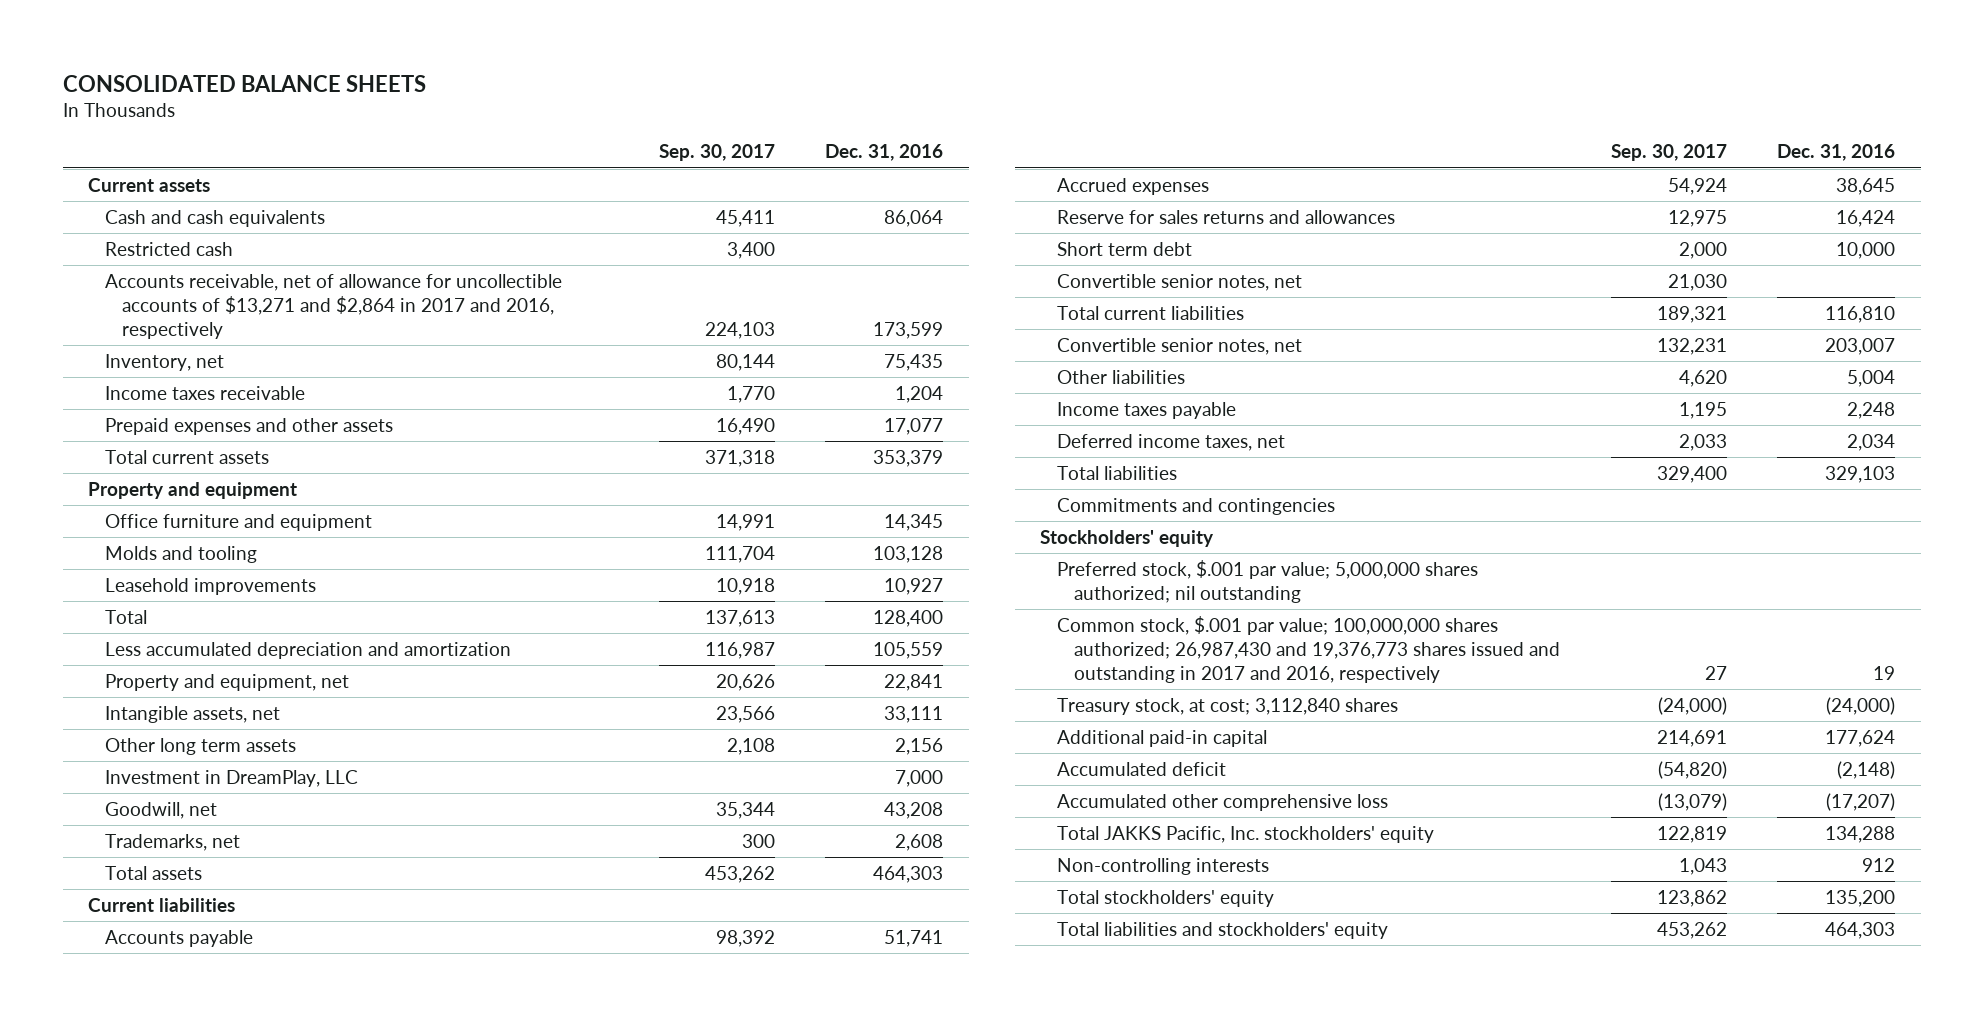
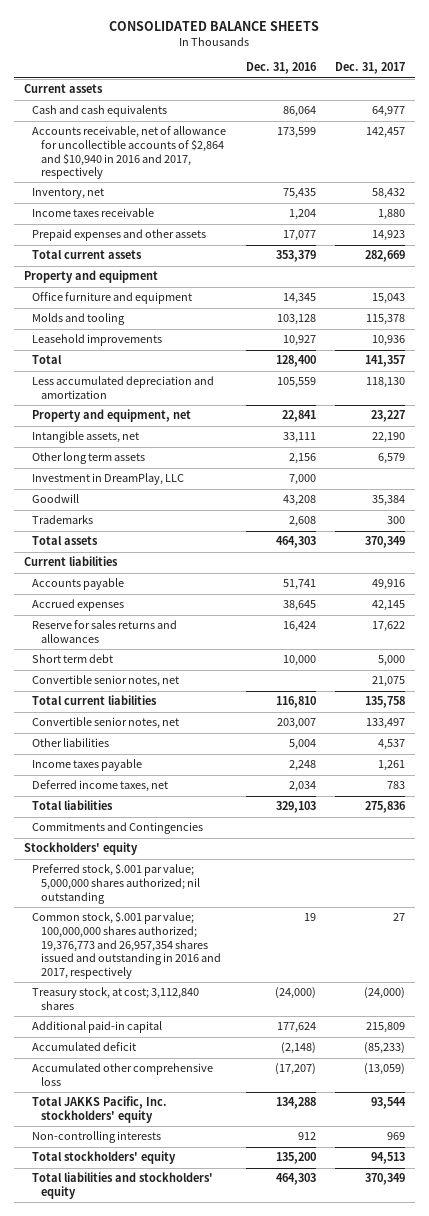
[658,144,775,162] Sep. 30, 2017 -> none
none -> [334,62,405,75] Dec. 31, 2017
[105,241,234,256] Restricted cash -> none
[105,273,563,339] Accounts receivable, net of allowance for uncollectible accounts of $13,271 and $2,864 in 2017 and 2016, respectively -> [32,126,227,180] Accounts receivable, net of allowance for uncollectible accounts of $2,864 and $10,940 in 2016 and 2017, respectively
[105,801,218,819] Goodwill, net -> [32,494,80,504] Goodwill
[105,833,241,851] Trademarks, net -> [32,515,94,525] Trademarks
[1057,497,1336,515] Commitments and contingencies -> [32,822,204,835] Commitments and Contingencies
[1057,615,1561,683] Common stock, $.001 par value; 100,000,000 shares authorized; 26,987,430 and 19,376,773 shares issued and outstanding in 2017 and 2016, respectively -> [32,911,221,979] Common stock, $.001 par value; 100,000,000 shares authorized; 19,376,773 and 26,957,354 shares issued and outstanding in 2016 and 2017, respectively

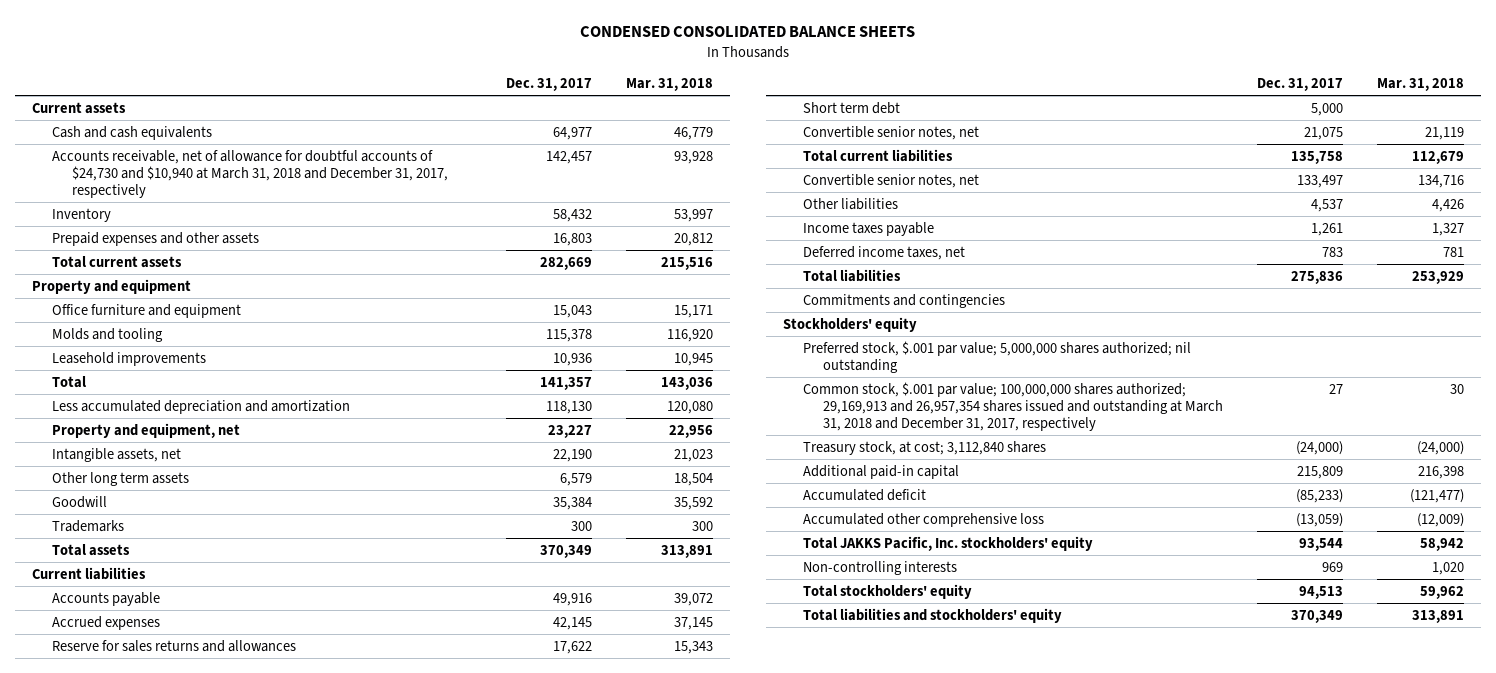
[109,21,320,32] CONSOLIDATED BALANCE SHEETS -> [580,26,916,38] CONDENSED CONSOLIDATED BALANCE SHEETS
[245,62,317,75] Dec. 31, 2016 -> none
none -> [626,77,714,91] Mar. 31, 2018
[32,208,155,218] Income taxes receivable -> none
[32,126,227,180] Accounts receivable, net of allowance for uncollectible accounts of $2,864 and $10,940 in 2016 and 2017, respectively -> [52,149,449,198] Accounts receivable, net of allowance for doubtful accounts of $24,730 and $10,940 at March 31, 2018 and December 31, 2017, respectively
[32,188,105,200] Inventory, net -> [52,207,112,222] Inventory
[371,230,405,242] 14,923 -> [553,232,593,246] 16,803
[32,473,185,486] Investment in DreamPlay, LLC -> none
[32,822,204,835] Commitments and Contingencies -> [803,293,1006,308] Commitments and contingencies
[32,911,221,979] Common stock, $.001 par value; 100,000,000 shares authorized; 19,376,773 and 26,957,354 shares issued and outstanding in 2016 and 2017, respectively -> [803,381,1224,431] Common stock, $.001 par value; 100,000,000 shares authorized; 29,169,913 and 26,957,354 shares issued and outstanding at March 31, 2018 and December 31, 2017, respectively

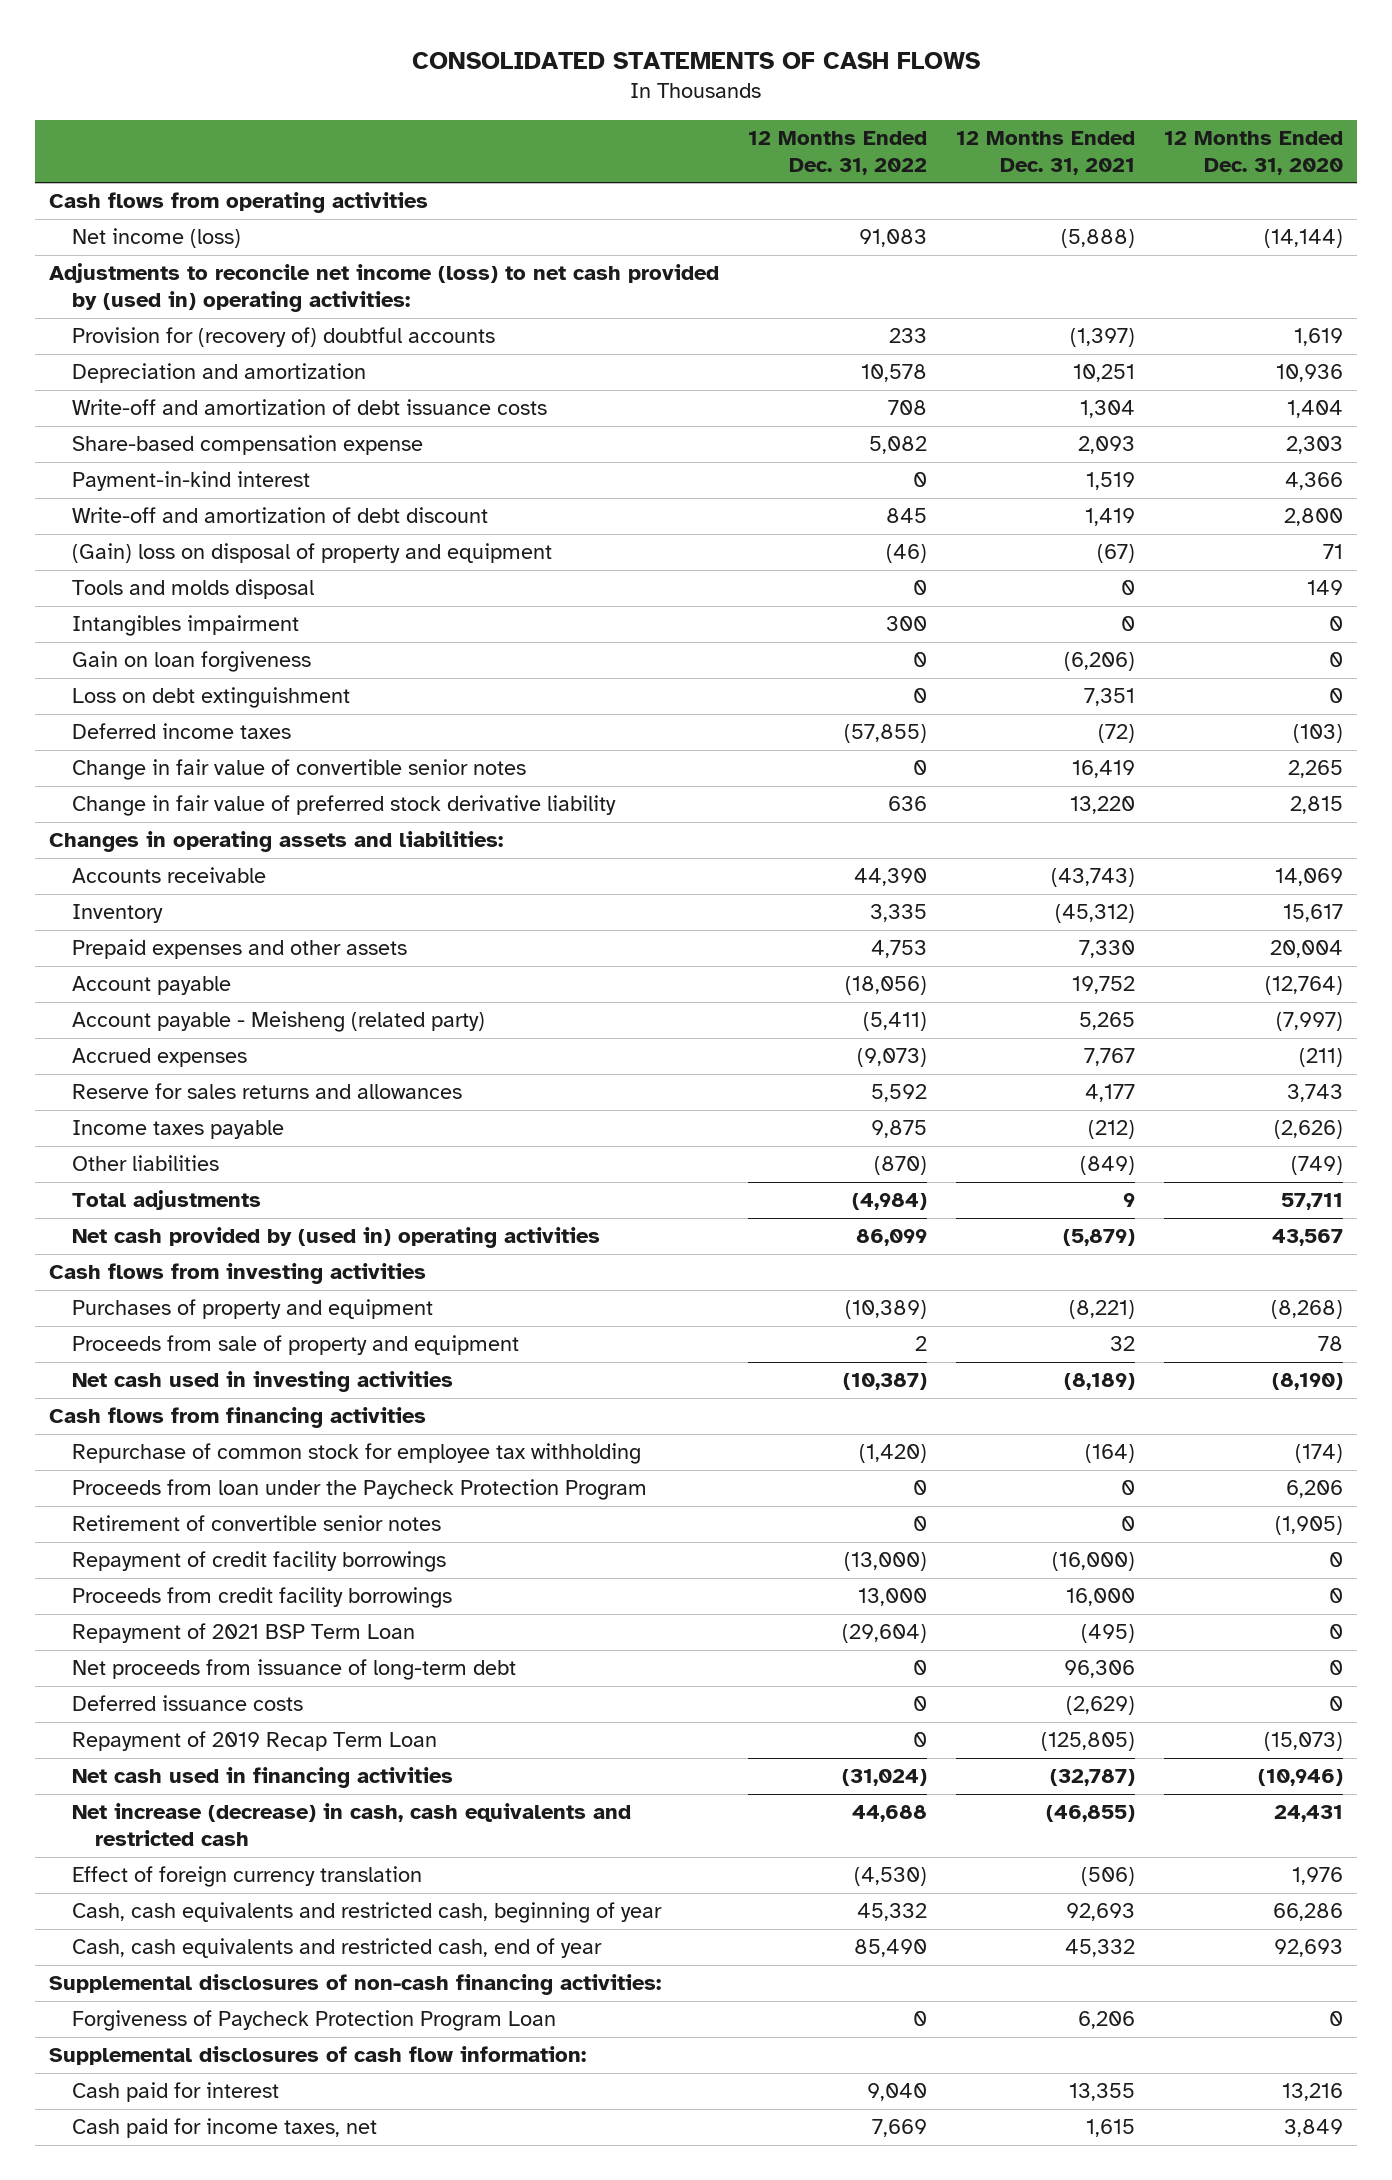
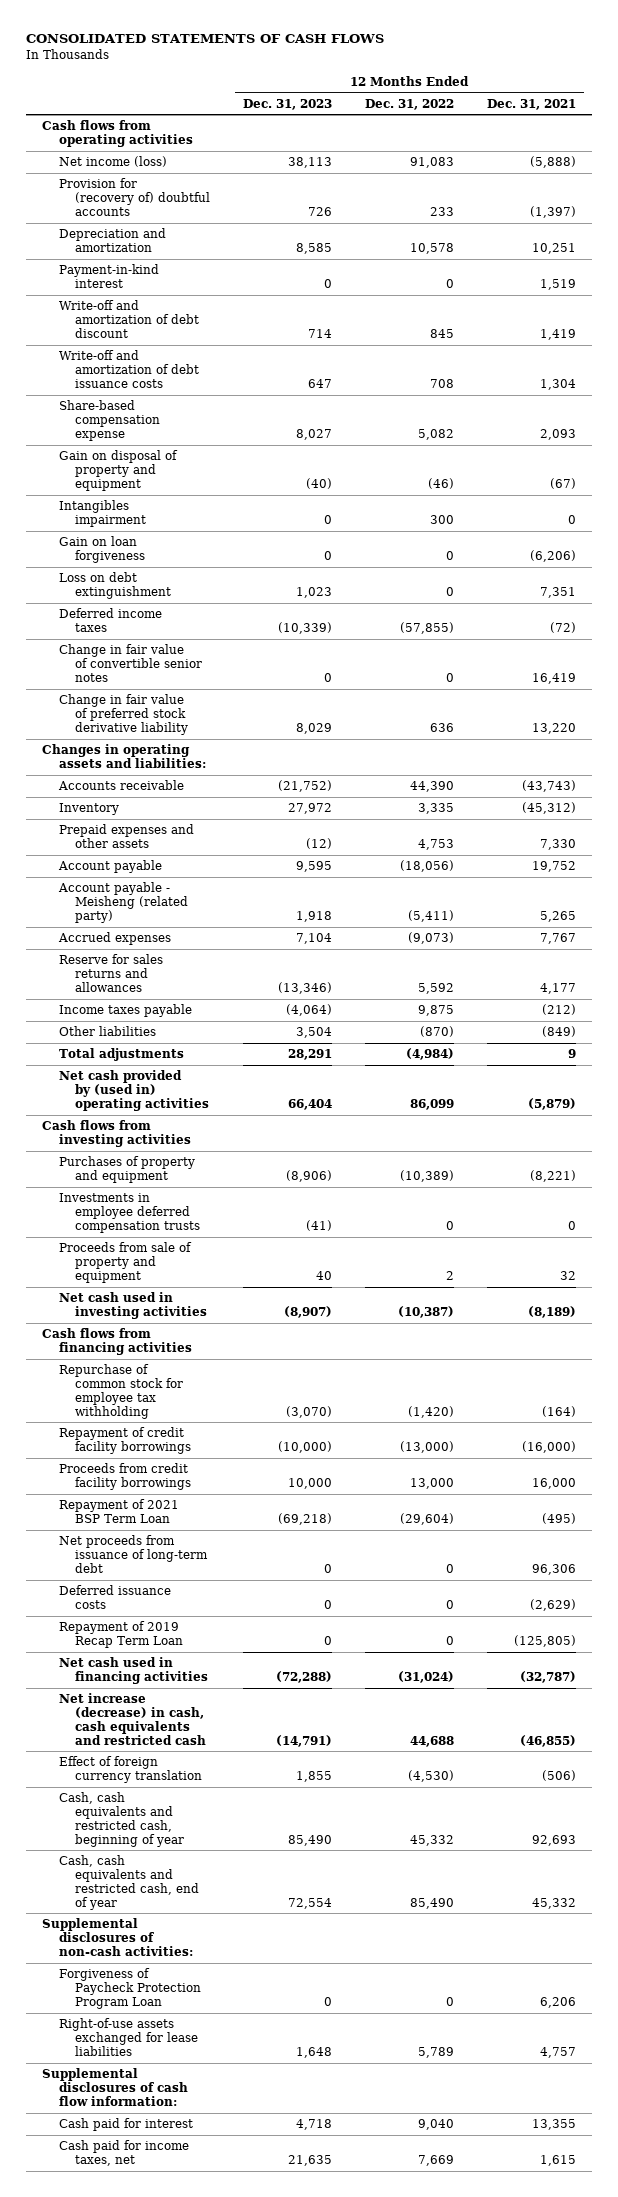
[1163,131,1343,175] 12 Months Ended Dec. 31, 2020 -> none
none -> [243,98,333,110] Dec. 31, 2023
[49,263,720,312] Adjustments to reconcile net income (loss) to net cash provided by (used in) operating activities: -> none
[72,579,315,600] Tools and molds disposal -> none
[72,399,548,416] Write-off and amortization of debt issuance costs -> [58,350,200,388] Write-off and amortization of debt issuance costs
[72,435,424,456] Share-based compensation expense -> [58,400,161,441] Share-based compensation expense
[72,543,553,564] (Gain) loss on disposal of property and equipment -> [58,450,178,491] Gain on disposal of property and equipment
none -> [58,1193,201,1233] Investments in employee deferred compensation trusts
[72,1479,648,1501] Proceeds from loan under the Paycheck Protection Program -> none
[72,1515,442,1532] Retirement of convertible senior notes -> none
[49,1974,662,1996] Supplemental disclosures of non-cash financing activities: -> [41,1918,193,1956] Supplemental disclosures of non-cash activities:
none -> [58,2018,199,2056] Right-of-use assets exchanged for lease liabilities

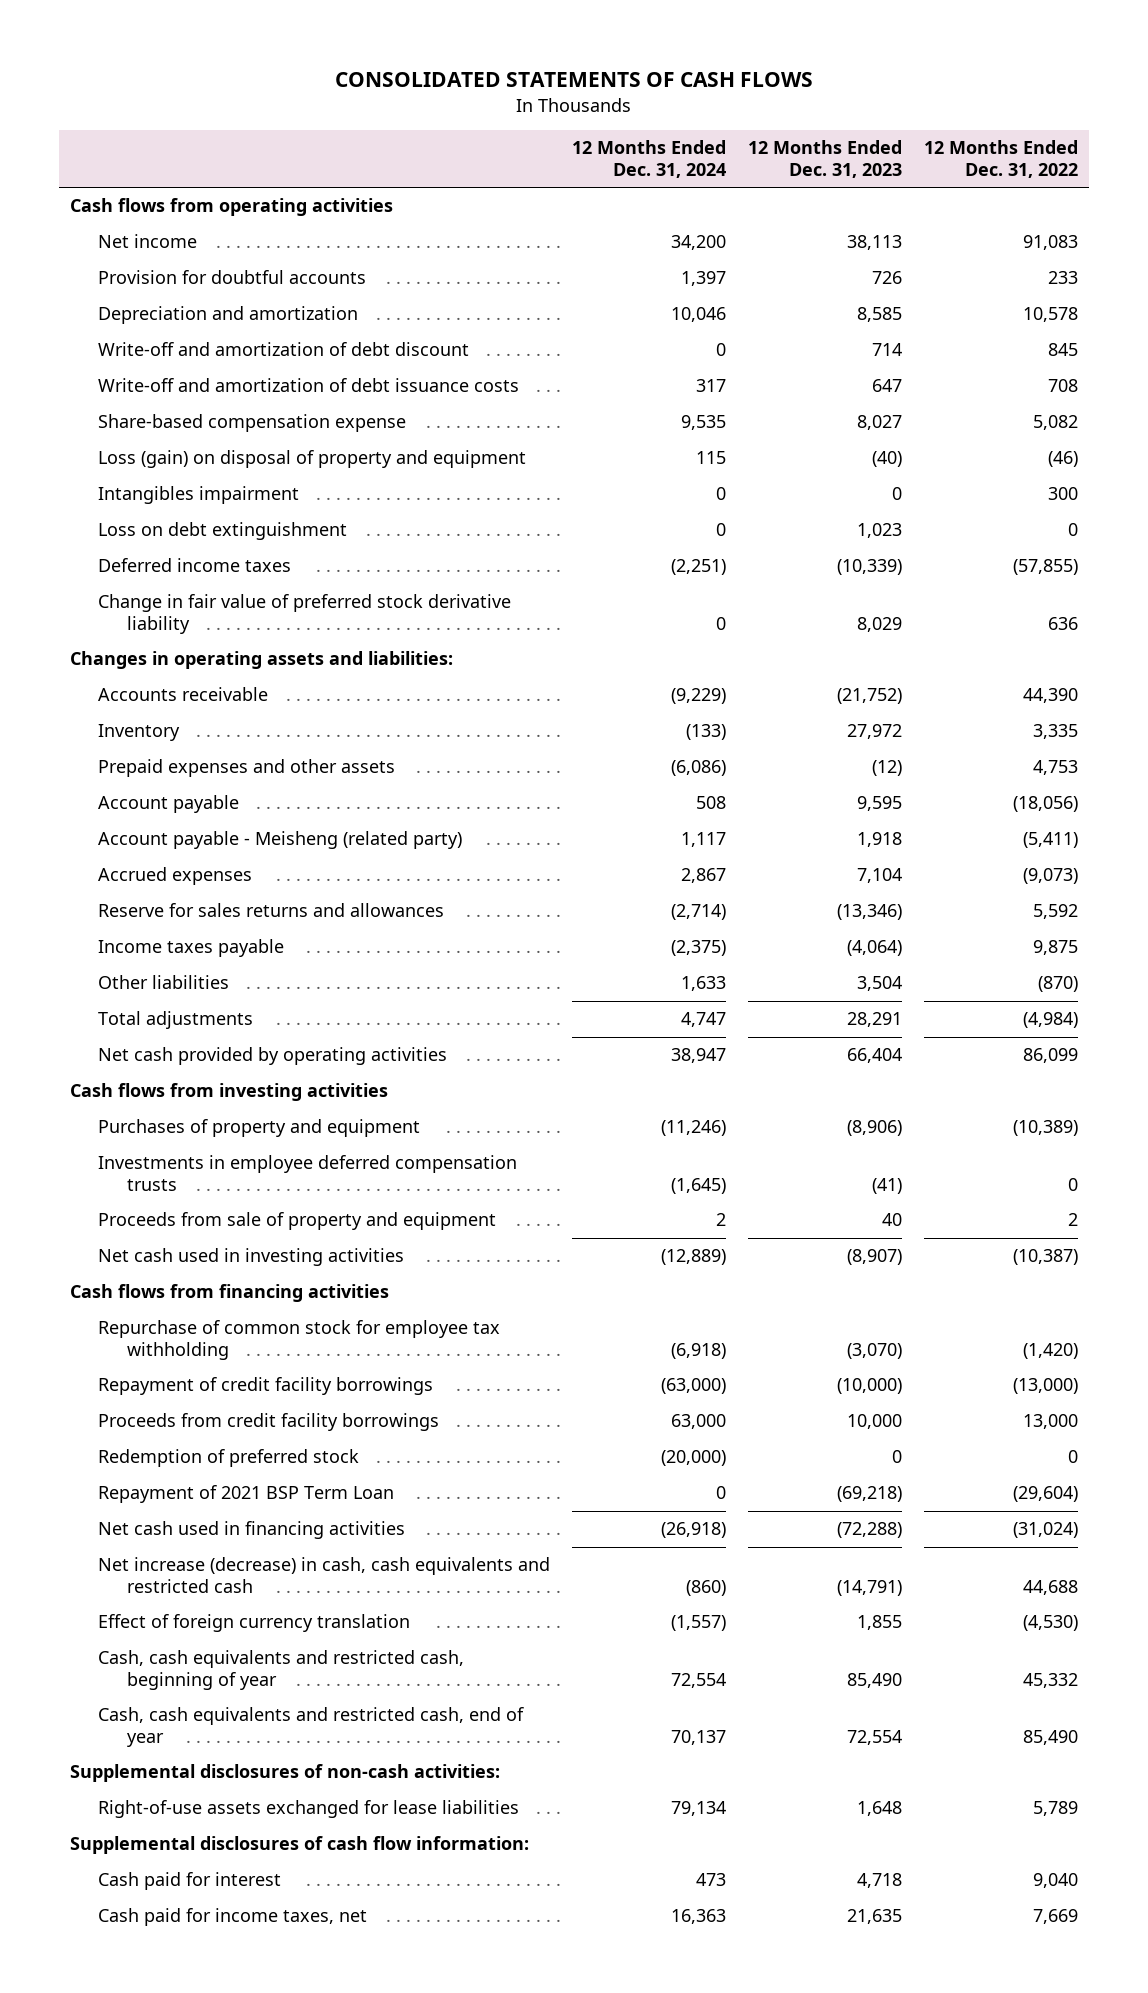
[486,98,576,110] Dec. 31, 2021 -> none
none -> [572,140,727,178] 12 Months Ended Dec. 31, 2024
[58,156,167,168] Net income (loss) -> [98,234,198,249] Net income
[58,178,211,216] Provision for (recovery of) doubtful accounts -> [98,270,367,285] Provision for doubtful accounts
[58,264,159,289] Payment-in-kind interest -> none
[58,450,178,491] Gain on disposal of property and equipment -> [98,450,527,469] Loss (gain) on disposal of property and equipment
[58,536,146,564] Gain on loan forgiveness -> none
[58,644,203,682] Change in fair value of convertible senior notes -> none
[58,1070,210,1111] Net cash provided by (used in) operating activities -> [98,1047,448,1066] Net cash provided by operating activities
none -> [98,1449,360,1468] Redemption of preferred stock
[58,1535,209,1573] Net proceeds from issuance of long-term debt -> none
[58,1585,171,1610] Deferred issuance costs -> none
[58,1621,184,1649] Repayment of 2019 Recap Term Loan -> none
[58,1968,202,2009] Forgiveness of Paycheck Protection Program Loan -> none

